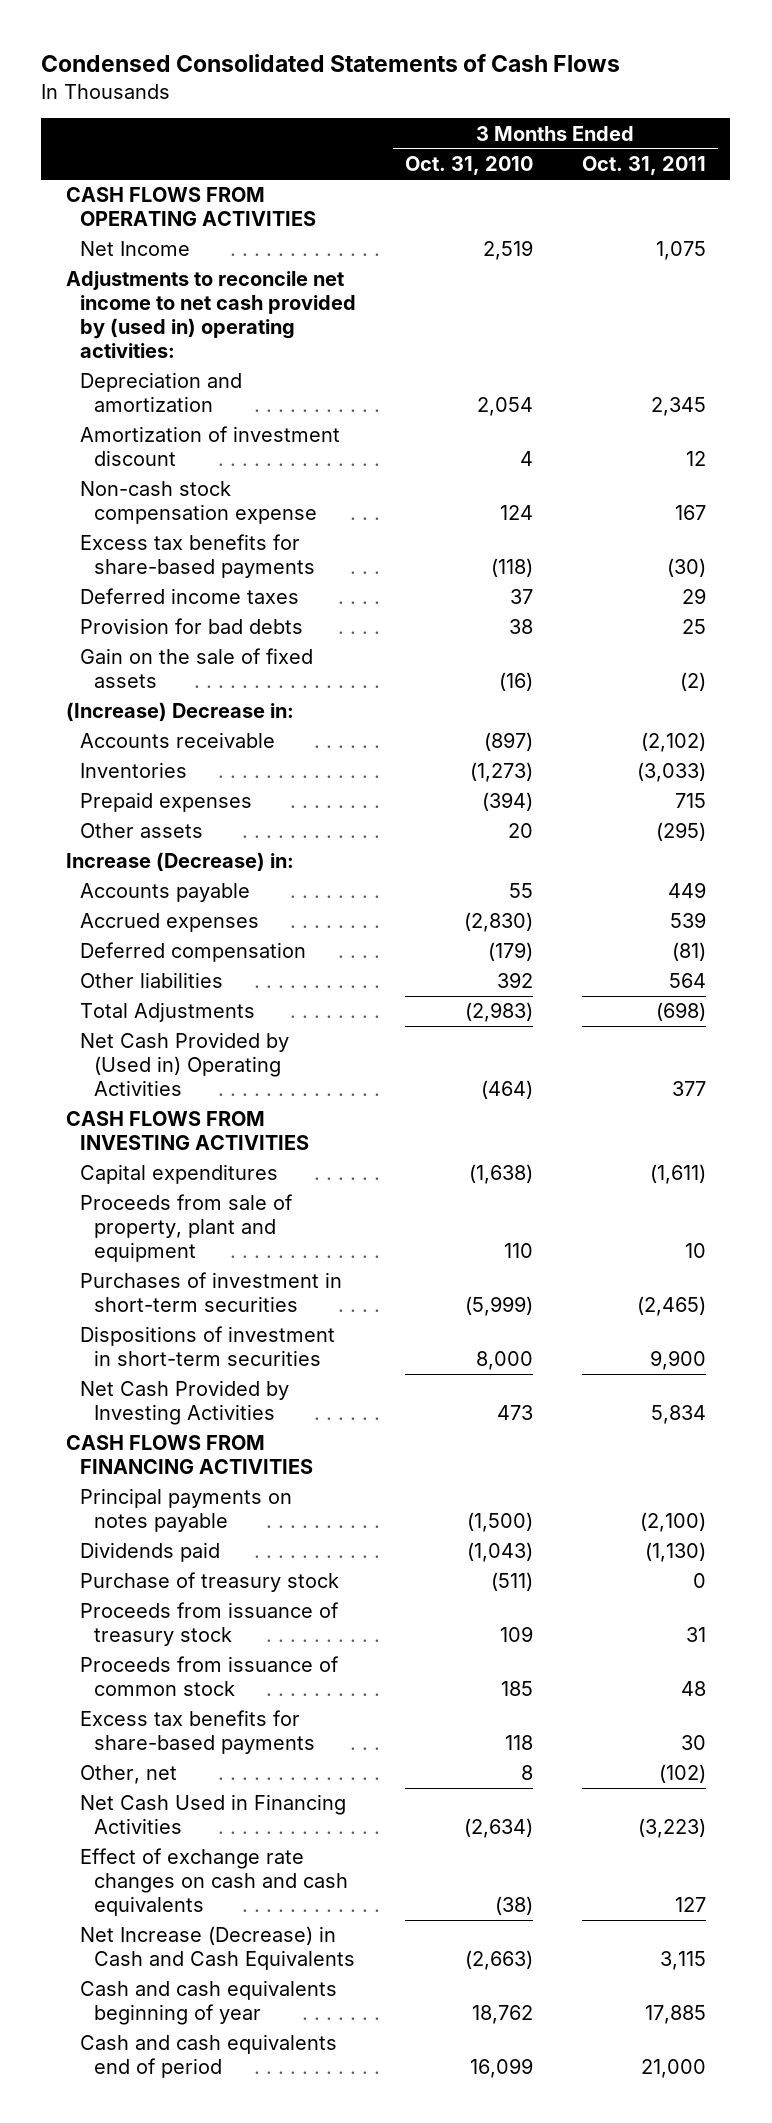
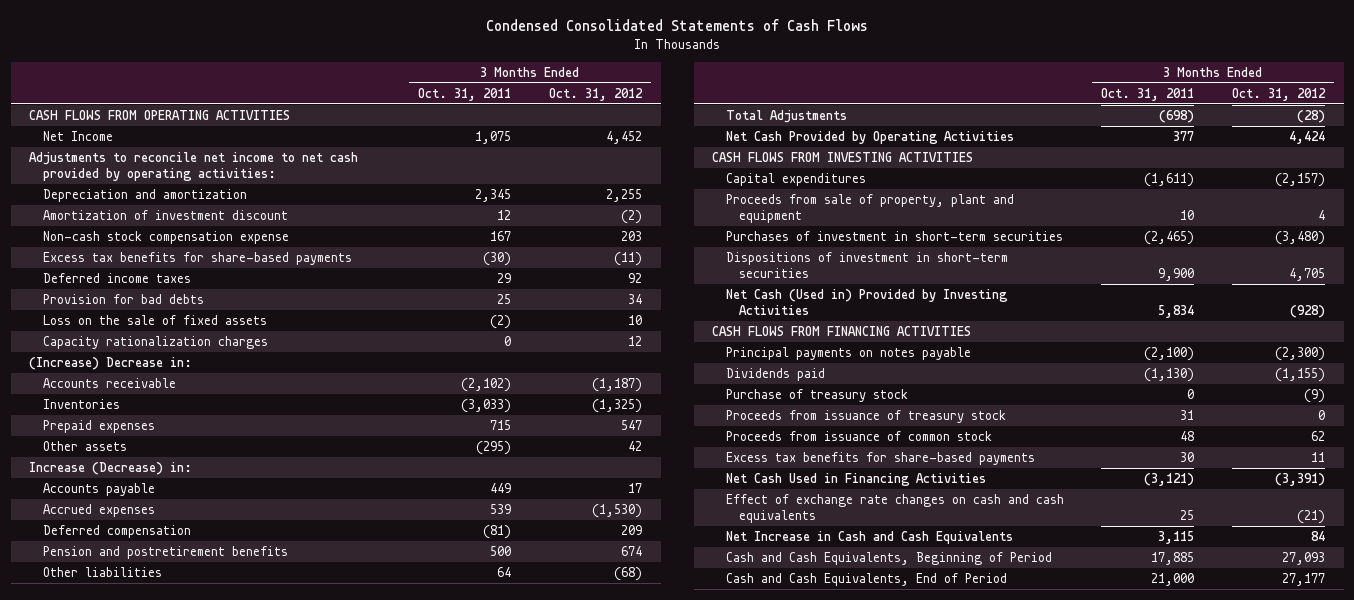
[404,156,533,176] Oct. 31, 2010 -> none
none -> [548,87,643,101] Oct. 31, 2012
[65,271,356,358] Adjustments to reconcile net income to net cash provided by (used in) operating activities: -> [29,151,359,181] Adjustments to reconcile net income to net cash provided by operating activities:
[79,648,313,689] Gain on the sale of fixed assets -> [42,314,267,325] Loss on the sale of fixed assets
none -> [42,335,268,349] Capacity rationalization charges
none -> [42,545,288,559] Pension and postretirement benefits
[668,973,706,989] 564 -> [497,566,512,577] 64
[79,1032,289,1096] Net Cash Provided by (Used in) Operating Activities -> [725,130,1014,144] Net Cash Provided by Operating Activities
[79,1380,289,1426] Net Cash Provided by Investing Activities -> [725,288,1008,315] Net Cash (Used in) Provided by Investing Activities
[79,1765,177,1785] Other, net -> none
[637,1818,706,1839] (3,223) -> [1144,472,1195,486] (3,121)
[674,1896,706,1912] 127 -> [1180,509,1195,520] 25
[79,1926,356,1971] Net Increase (Decrease) in Cash and Cash Equivalents -> [725,530,1013,544] Net Increase in Cash and Cash Equivalents
[79,1980,337,2026] Cash and cash equivalents beginning of year -> [725,551,1052,565] Cash and Cash Equivalents, Beginning of Period
[79,2034,337,2079] Cash and cash equivalents end of period -> [725,572,1007,586] Cash and Cash Equivalents, End of Period

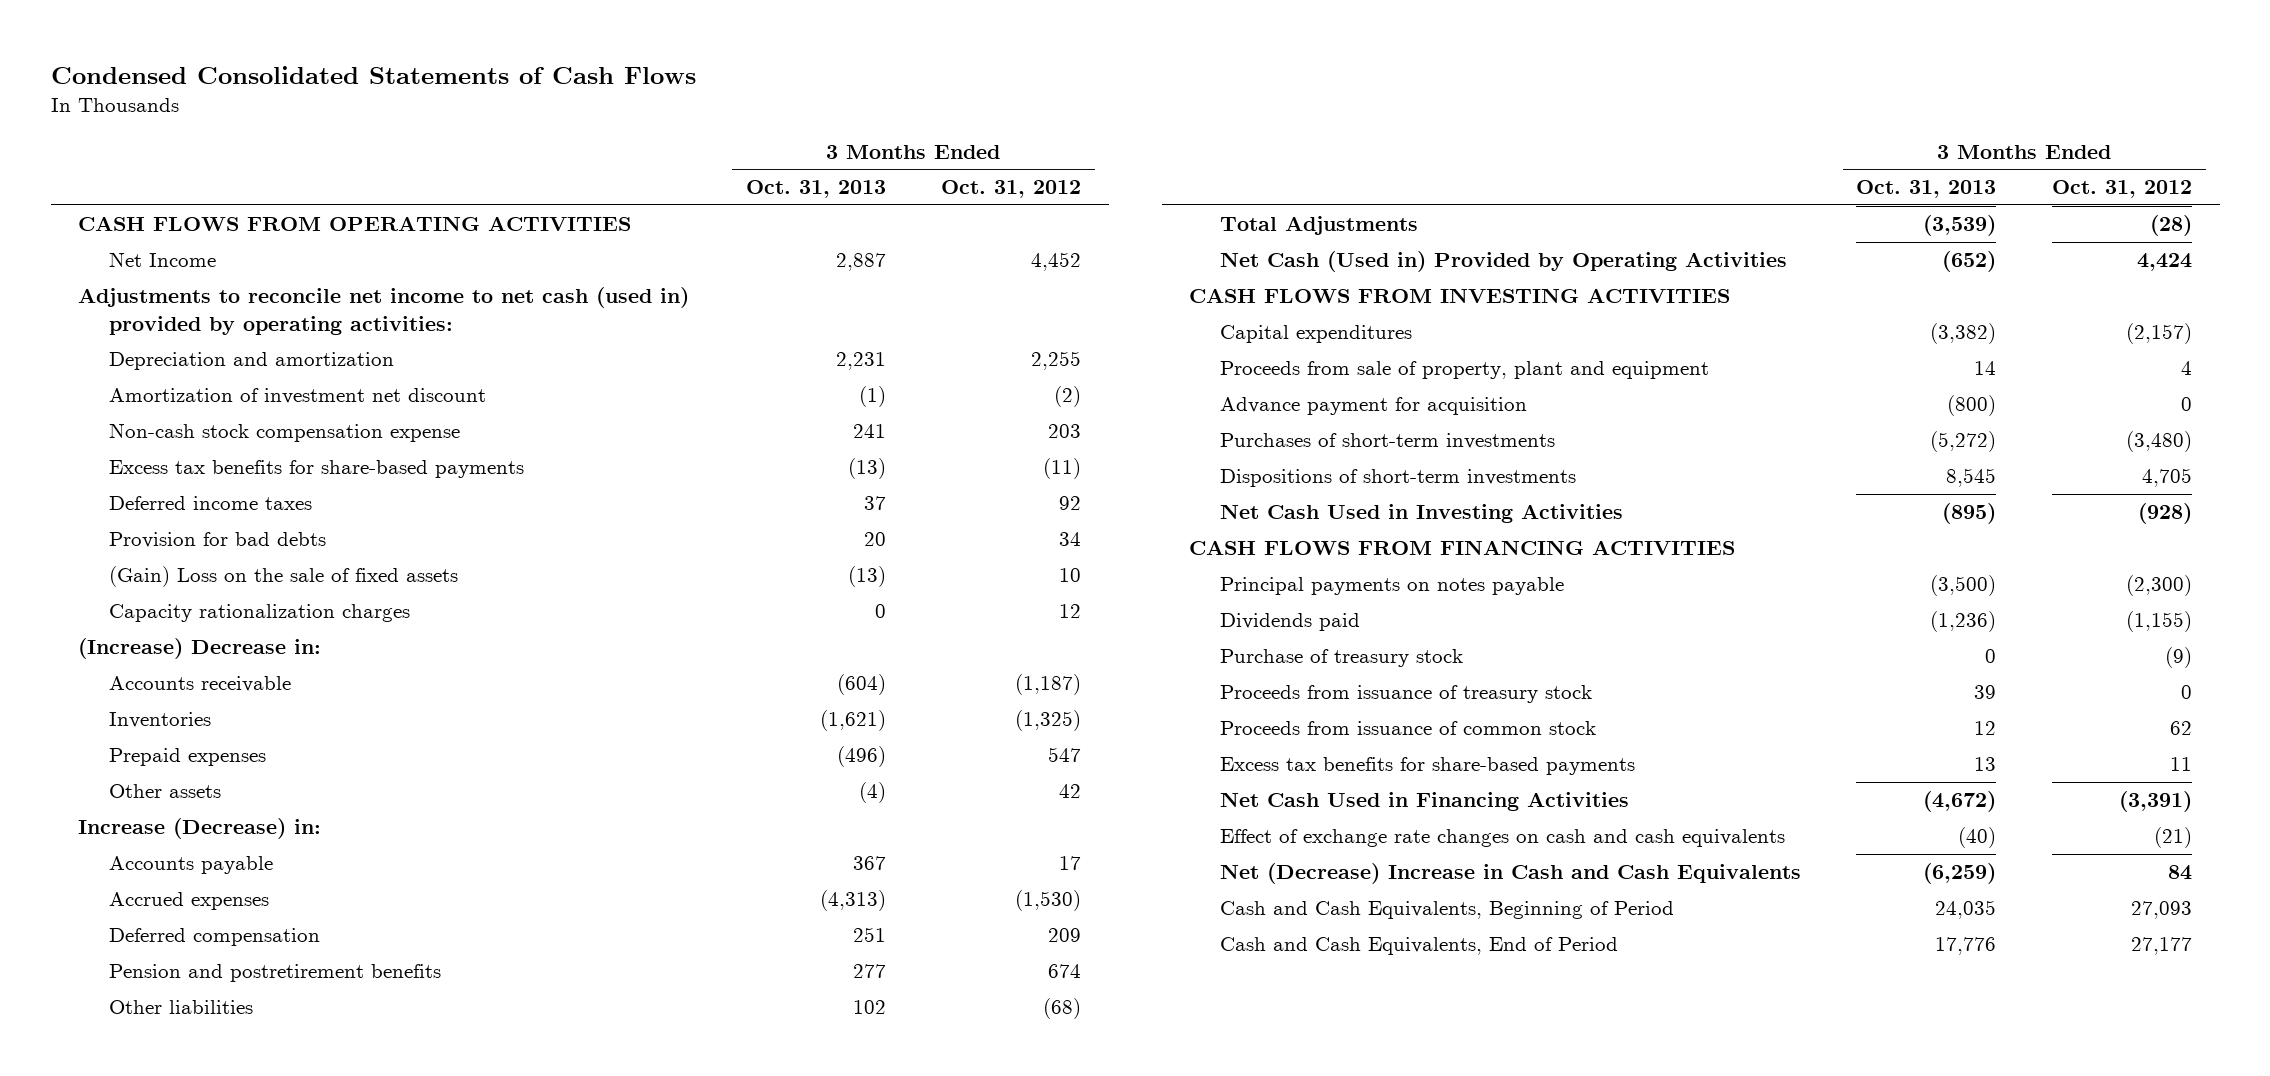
[418,87,512,101] Oct. 31, 2011 -> none
none -> [745,180,886,199] Oct. 31, 2013
[29,151,359,181] Adjustments to reconcile net income to net cash provided by operating activities: -> [78,287,690,335] Adjustments to reconcile net income to net cash (used in) provided by operating activities:
[42,209,288,220] Amortization of investment discount -> [109,388,487,405] Amortization of investment net discount
[42,314,267,325] Loss on the sale of fixed assets -> [109,566,459,588] (Gain) Loss on the sale of fixed assets
[725,130,1014,144] Net Cash Provided by Operating Activities -> [1220,251,1788,273] Net Cash (Used in) Provided by Operating Activities
none -> [1220,397,1528,416] Advance payment for acquisition
[725,230,1063,241] Purchases of investment in short-term securities -> [1220,433,1556,450] Purchases of short-term investments
[725,251,1008,278] Dispositions of investment in short-term securities -> [1220,469,1577,488] Dispositions of short-term investments
[725,288,1008,315] Net Cash (Used in) Provided by Investing Activities -> [1220,504,1624,524] Net Cash Used in Investing Activities
[725,530,1013,544] Net Increase in Cash and Cash Equivalents -> [1220,863,1802,885] Net (Decrease) Increase in Cash and Cash Equivalents

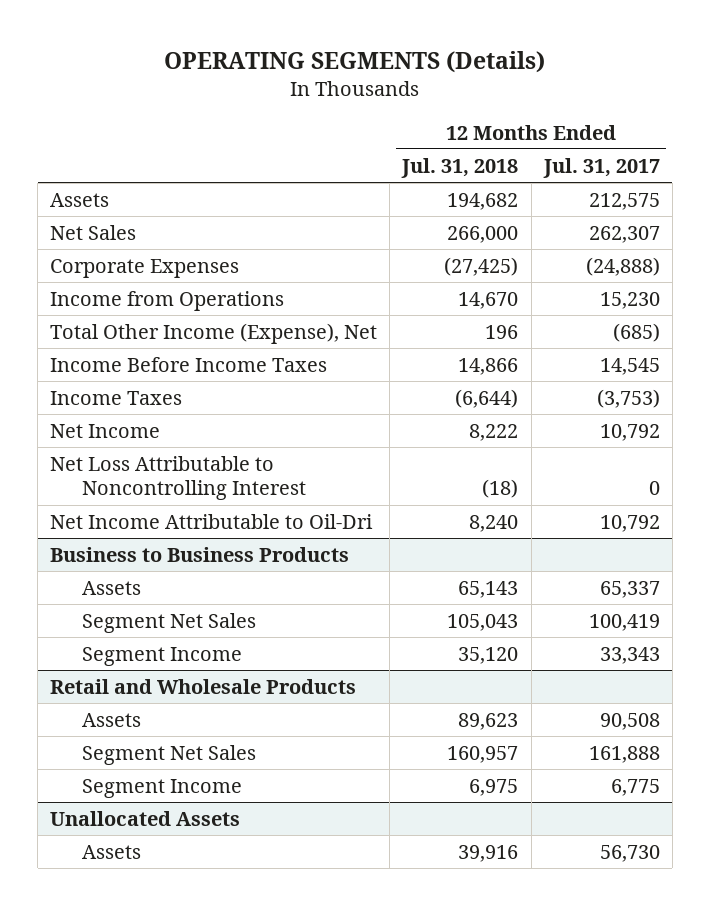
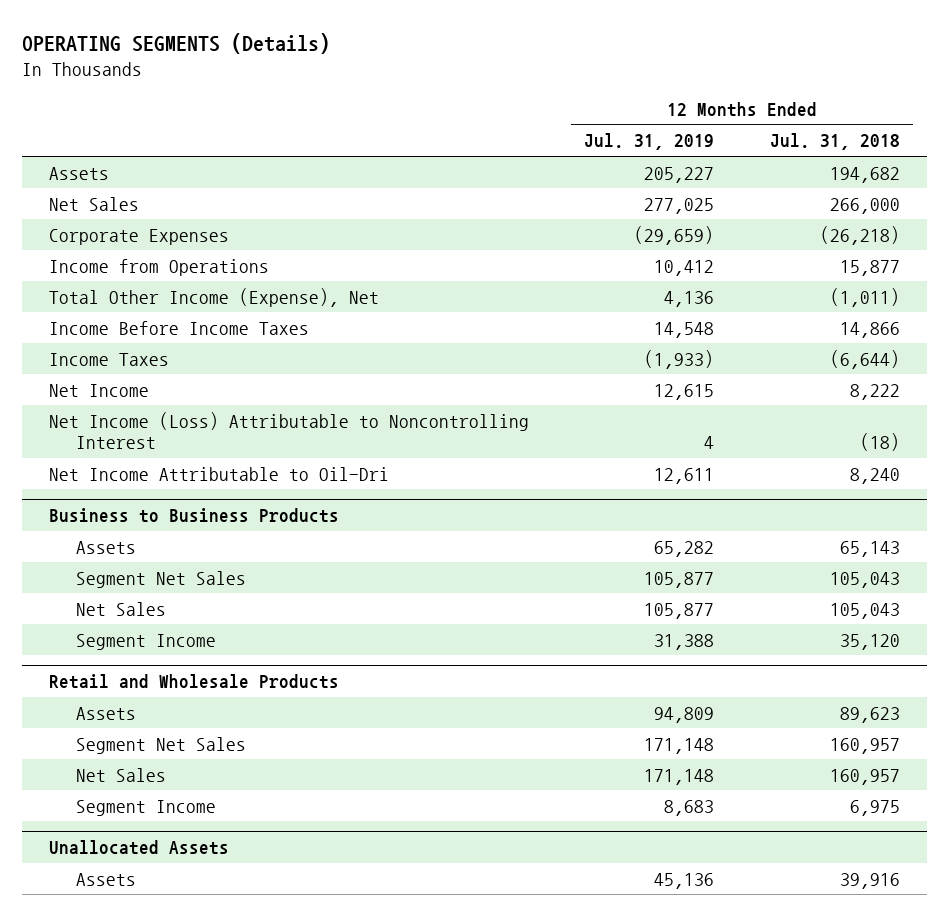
[542,157,660,178] Jul. 31, 2017 -> none
none -> [584,133,715,151] Jul. 31, 2019
[444,256,519,276] (27,425) -> [819,225,900,245] (26,218)
[458,291,519,309] 14,670 -> [839,259,900,276] 15,877
[485,324,519,339] 196 -> [829,287,900,307] (1,011)
[50,455,306,501] Net Loss Attributable to Noncontrolling Interest -> [49,411,530,450] Net Income (Loss) Attributable to Noncontrolling Interest
none -> [76,601,167,616] Net Sales
none -> [76,767,167,782] Net Sales

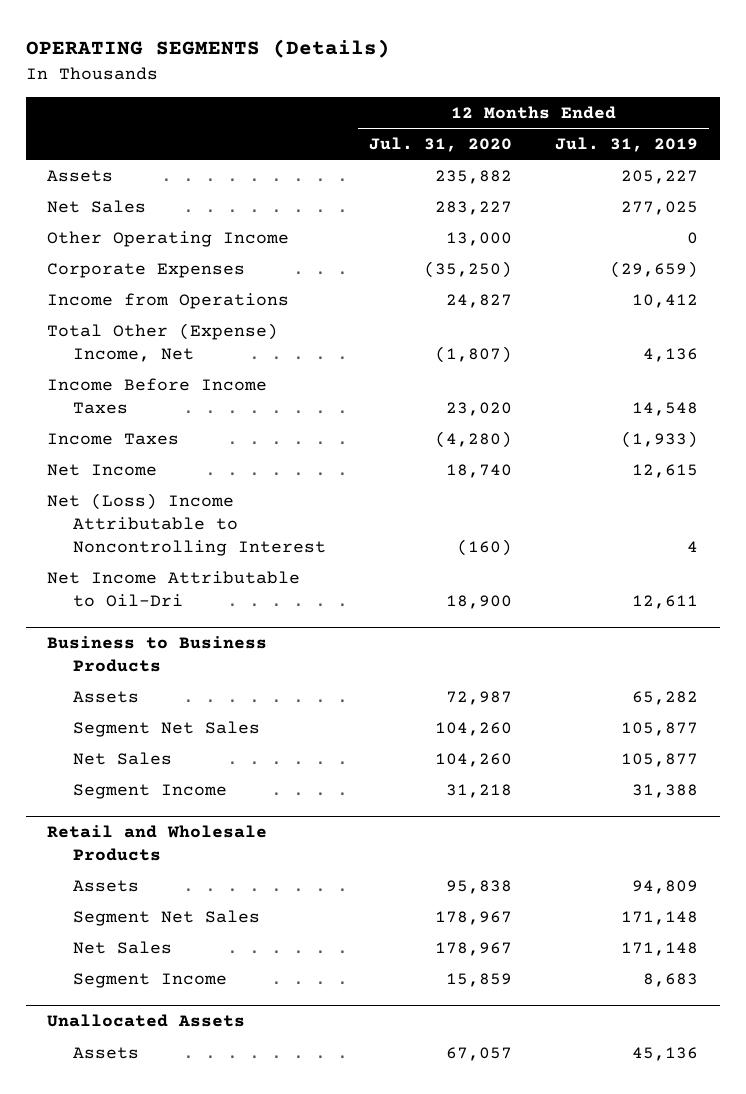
[769,133,900,151] Jul. 31, 2018 -> none
none -> [369,136,513,152] Jul. 31, 2020
none -> [47,230,290,247] Other Operating Income
[49,287,380,307] Total Other Income (Expense), Net -> [47,322,279,362] Total Other (Expense) Income, Net
[49,411,530,450] Net Income (Loss) Attributable to Noncontrolling Interest -> [47,492,327,556] Net (Loss) Income Attributable to Noncontrolling Interest

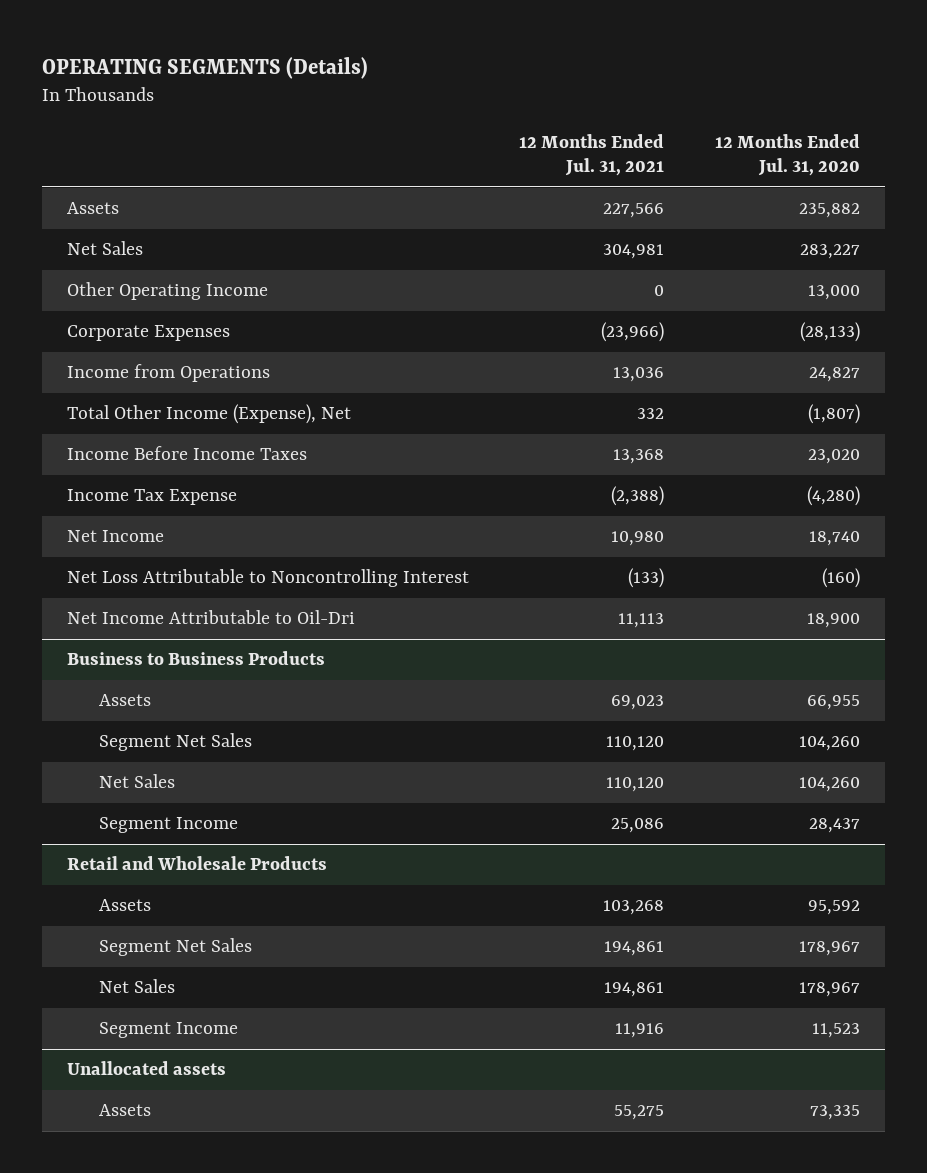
[555,136,699,152] Jul. 31, 2019 -> none
none -> [519,133,665,177] 12 Months Ended Jul. 31, 2021
[424,260,513,278] (35,250) -> [799,322,860,343] (28,133)
[47,322,279,362] Total Other (Expense) Income, Net -> [67,404,352,425] Total Other Income (Expense), Net
[47,432,180,445] Income Taxes -> [67,489,238,506] Income Tax Expense
[47,492,327,556] Net (Loss) Income Attributable to Noncontrolling Interest -> [67,569,470,588] Net Loss Attributable to Noncontrolling Interest
[446,690,513,705] 72,987 -> [806,695,860,711] 66,955
[446,783,513,798] 31,218 -> [808,818,860,834] 28,437
[446,879,513,894] 95,838 -> [807,900,860,916] 95,592
[446,972,513,987] 15,859 -> [811,1023,860,1039] 11,523
[47,1014,246,1028] Unallocated Assets -> [67,1061,227,1076] Unallocated assets
[446,1046,513,1061] 67,057 -> [809,1105,860,1121] 73,335

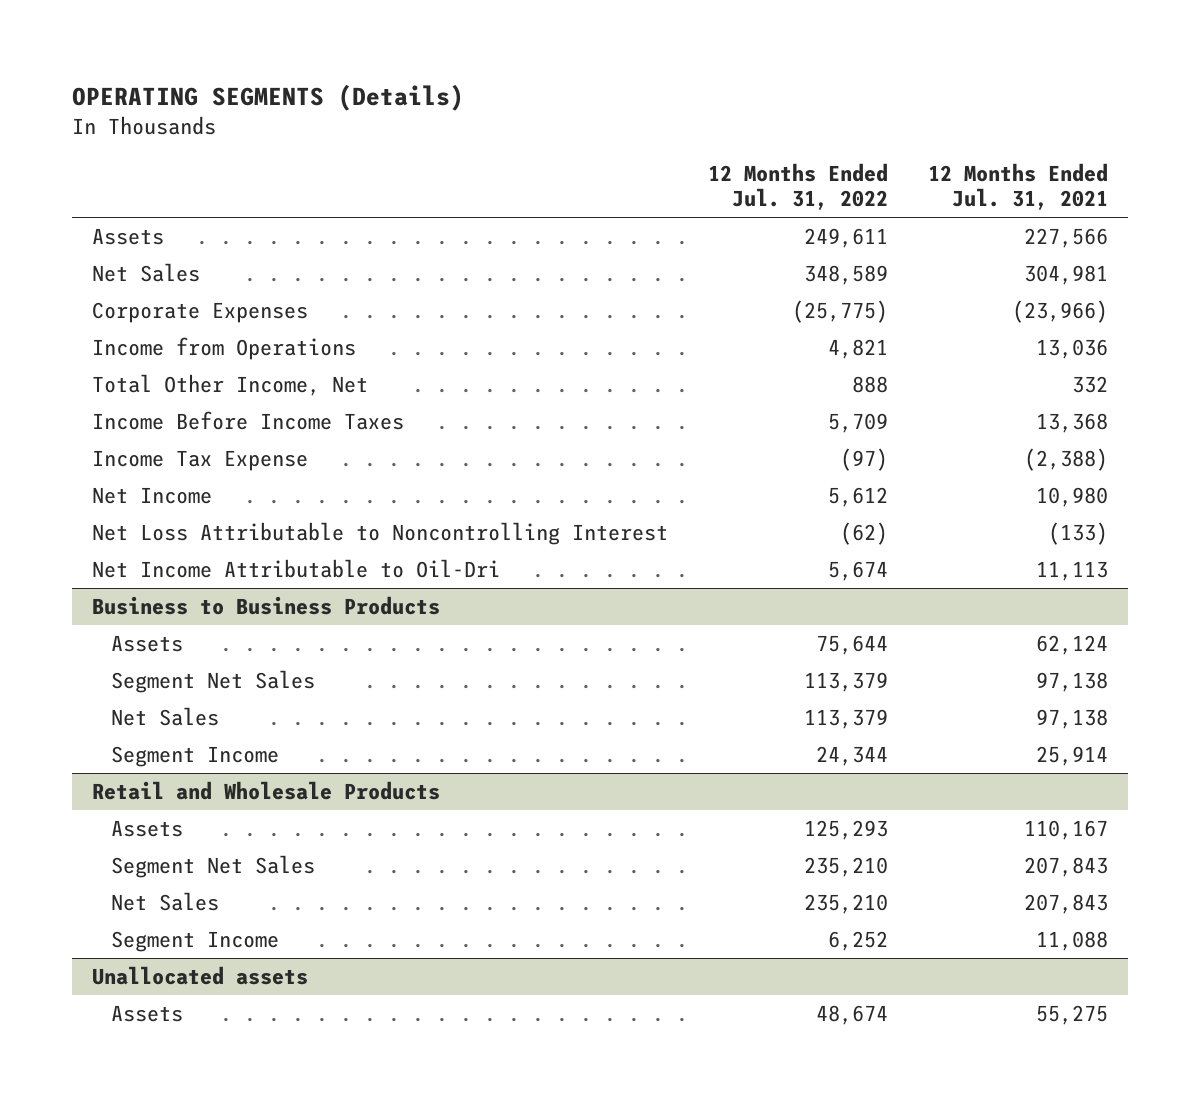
[714,133,860,177] 12 Months Ended Jul. 31, 2020 -> none
none -> [707,163,888,211] 12 Months Ended Jul. 31, 2022
[67,282,269,301] Other Operating Income -> none
[67,404,352,425] Total Other Income (Expense), Net -> [91,373,368,396] Total Other Income, Net
[611,695,665,711] 69,023 -> [1035,634,1108,655] 62,124
[606,736,665,752] 110,120 -> [1035,671,1108,692] 97,138
[606,777,665,793] 110,120 -> [1035,708,1108,729] 97,138
[611,818,665,834] 25,086 -> [1035,745,1108,766] 25,914
[603,900,665,916] 103,268 -> [1023,819,1108,840] 110,167
[604,941,665,957] 194,861 -> [1023,856,1108,877] 207,843
[604,982,665,998] 194,861 -> [1023,893,1108,914] 207,843
[615,1023,665,1039] 11,916 -> [1035,930,1108,951] 11,088

